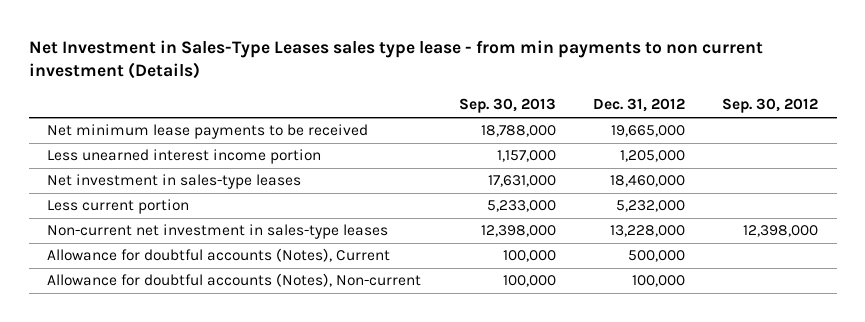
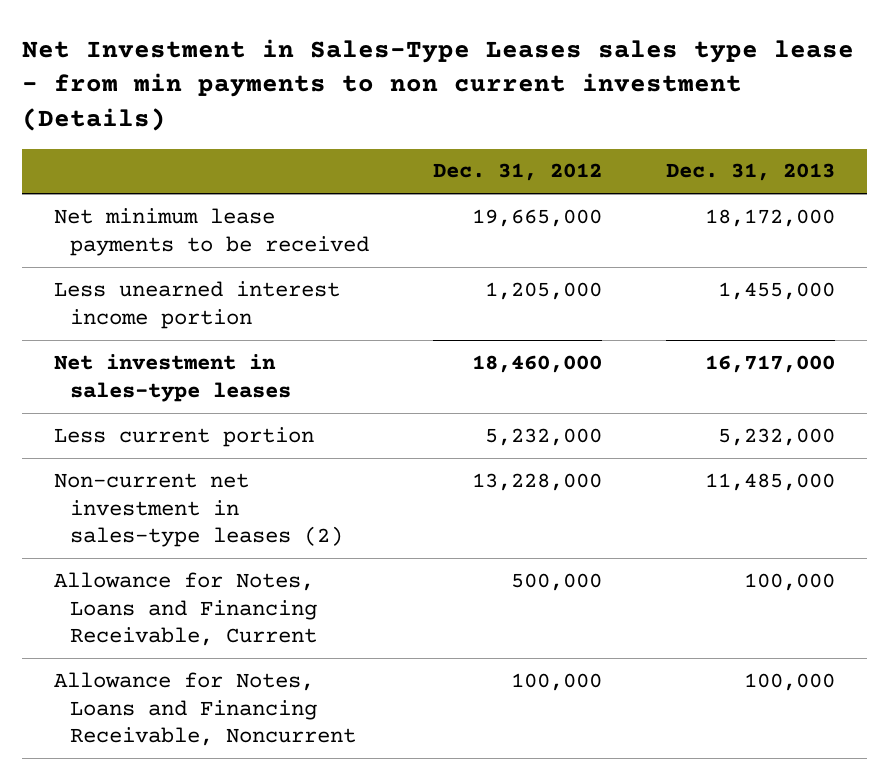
[458,98,556,114] Sep. 30, 2013 -> none
[722,98,819,114] Sep. 30, 2012 -> none
none -> [665,163,835,182] Dec. 31, 2013
[47,224,389,240] Non-current net investment in sales-type leases -> [53,472,343,548] Non-current net investment in sales-type leases (2)
[47,248,391,263] Allowance for doubtful accounts (Notes), Current -> [53,571,317,647] Allowance for Notes, Loans and Financing Receivable, Current
[47,273,422,288] Allowance for doubtful accounts (Notes), Non-current -> [53,671,356,747] Allowance for Notes, Loans and Financing Receivable, Noncurrent

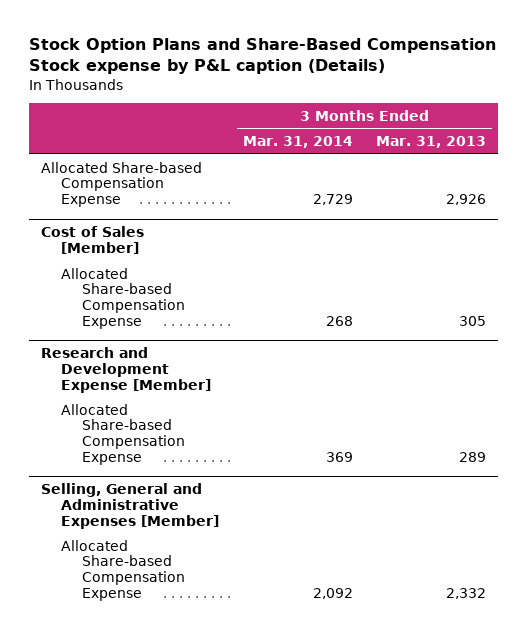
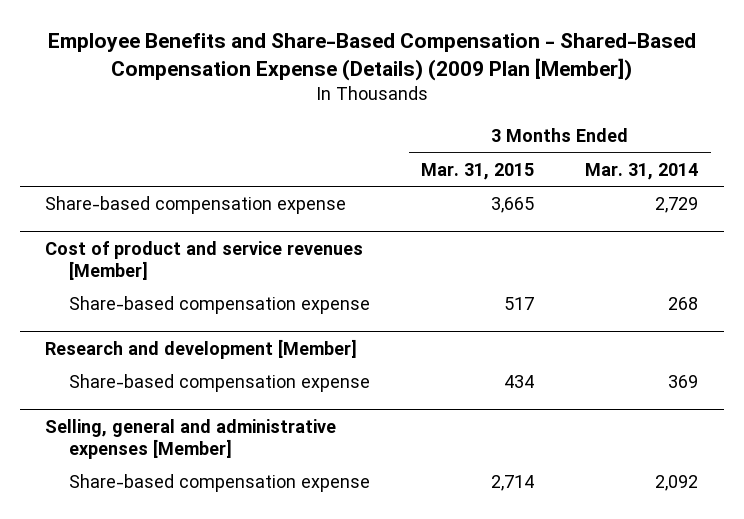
[29,38,497,75] Stock Option Plans and Share-Based Compensation Stock expense by P&L caption (Details) -> [47,32,696,82] Employee Benefits and Share-Based Compensation - Shared-Based Compensation Expense (Details) (2009 Plan [Member])
[376,135,487,148] Mar. 31, 2013 -> none
none -> [421,162,535,180] Mar. 31, 2015
[40,226,144,255] Cost of Sales [Member] -> none
[40,161,202,207] Allocated Share-based Compensation Expense -> [45,196,347,215] Share-based compensation expense
none -> [45,241,364,280] Cost of product and service revenues [Member]
[61,267,185,329] Allocated Share-based Compensation Expense -> [69,296,371,315] Share-based compensation expense
[40,347,212,393] Research and Development Expense [Member] -> [45,339,358,360] Research and development [Member]
[61,403,185,465] Allocated Share-based Compensation Expense -> [69,374,371,393] Share-based compensation expense
[40,483,220,529] Selling, General and Administrative Expenses [Member] -> [45,419,337,459] Selling, general and administrative expenses [Member]
[61,539,185,601] Allocated Share-based Compensation Expense -> [69,474,371,493] Share-based compensation expense

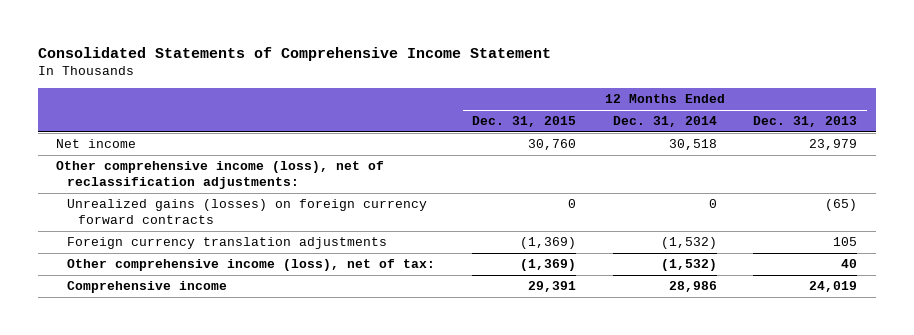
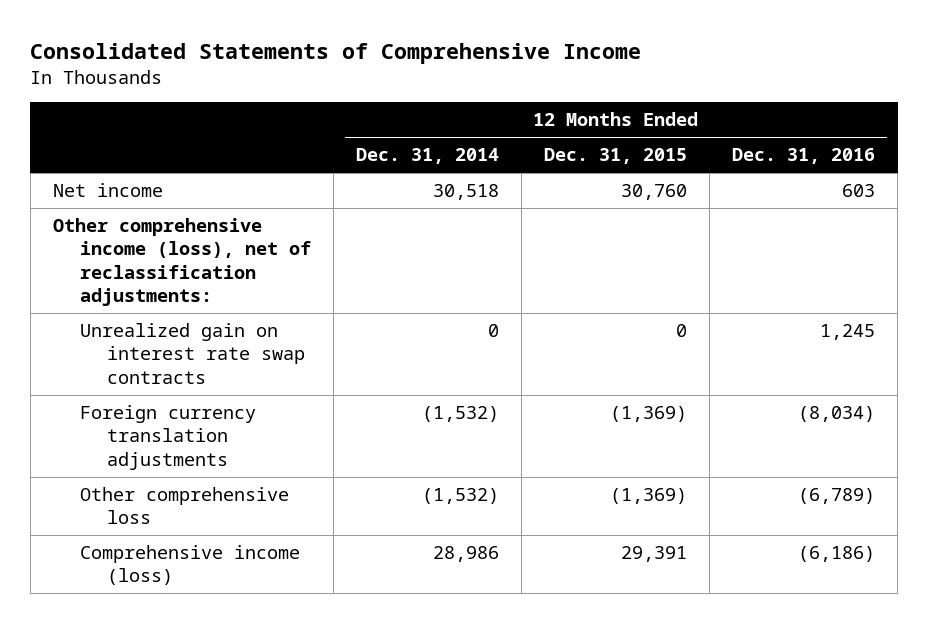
[37,46,551,61] Consolidated Statements of Comprehensive Income Statement -> [30,42,642,64] Consolidated Statements of Comprehensive Income
[753,116,858,128] Dec. 31, 2013 -> none
none -> [732,148,876,165] Dec. 31, 2016
[67,199,428,225] Unrealized gains (losses) on foreign currency forward contracts -> [80,323,306,384] Unrealized gain on interest rate swap contracts
[67,259,436,272] Other comprehensive income (loss), net of tax: -> [80,487,290,525] Other comprehensive loss
[67,281,228,294] Comprehensive income -> [80,545,301,586] Comprehensive income (loss)

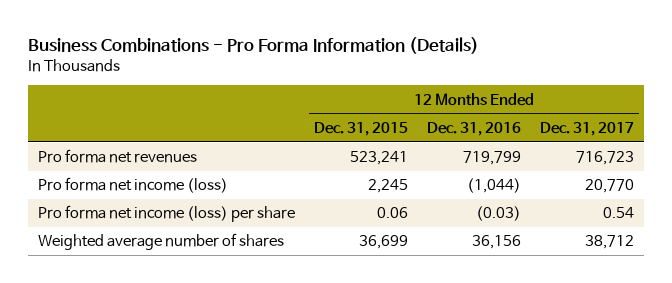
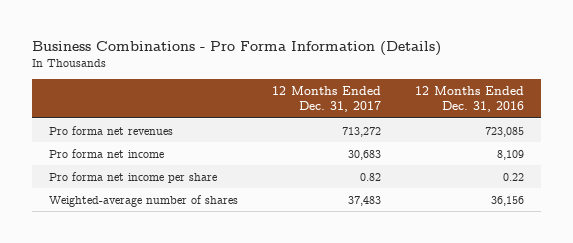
[313,122,408,137] Dec. 31, 2015 -> none
[463,151,522,166] 719,799 -> [484,126,524,137] 723,085
[576,151,635,166] 716,723 -> [341,126,381,137] 713,272
[37,177,228,194] Pro forma net income (loss) -> [48,148,164,158] Pro forma net income
[467,178,522,194] (1,044) -> [496,149,524,160] 8,109
[585,179,635,194] 20,770 -> [347,149,381,160] 30,683
[37,205,295,223] Pro forma net income (loss) per share -> [48,171,217,183] Pro forma net income per share
[476,206,522,222] (0.03) -> [502,172,524,181] 0.22
[603,207,635,219] 0.54 -> [359,172,381,181] 0.82
[37,233,284,251] Weighted average number of shares -> [48,194,238,207] Weighted-average number of shares
[585,235,635,250] 38,712 -> [347,195,381,206] 37,483

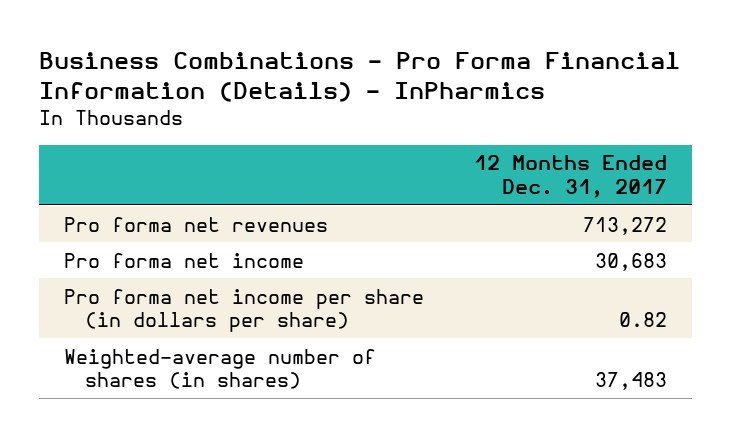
[31,40,441,56] Business Combinations - Pro Forma Information (Details) -> [38,52,680,103] Business Combinations - Pro Forma Financial Information (Details) - InPharmics
[414,86,524,113] 12 Months Ended Dec. 31, 2016 -> none
[48,171,217,183] Pro forma net income per share -> [63,288,424,333] Pro forma net income per share (in dollars per share)
[48,194,238,207] Weighted-average number of shares -> [63,348,376,390] Weighted-average number of shares (in shares)

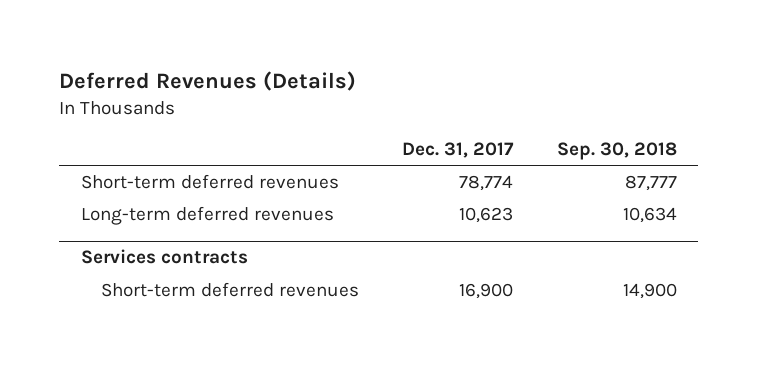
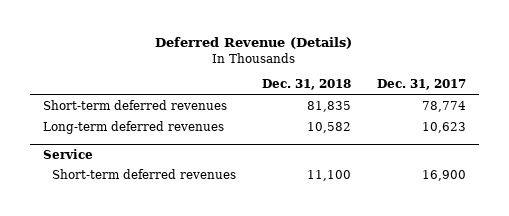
[59,71,357,92] Deferred Revenues (Details) -> [155,37,353,50] Deferred Revenue (Details)
[556,142,677,161] Sep. 30, 2018 -> none
none -> [262,79,352,91] Dec. 31, 2018
[80,249,248,265] Services contracts -> [42,148,93,159] Service

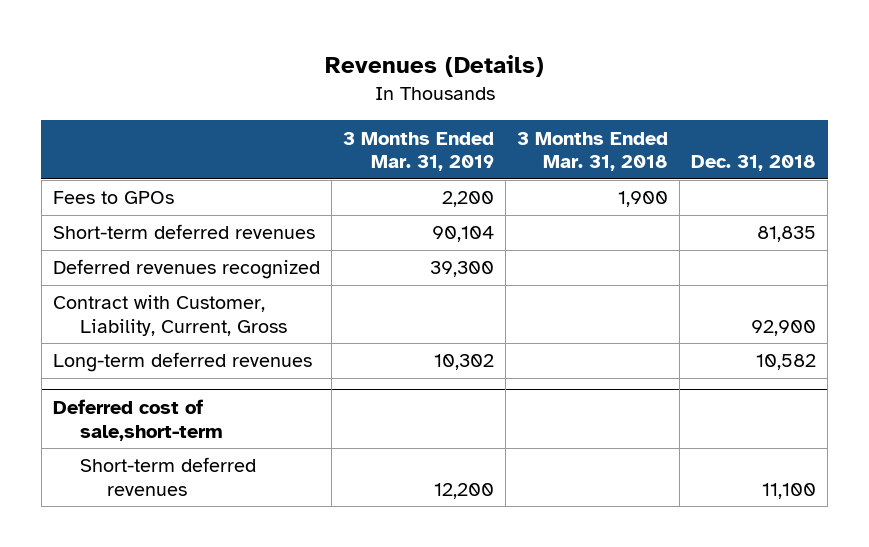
[155,37,353,50] Deferred Revenue (Details) -> [324,54,544,77] Revenues (Details)
[377,79,467,91] Dec. 31, 2017 -> none
none -> [342,131,494,171] 3 Months Ended Mar. 31, 2019
none -> [517,131,669,171] 3 Months Ended Mar. 31, 2018
none -> [52,191,174,205] Fees to GPOs
none -> [52,259,320,280] Deferred revenues recognized
none -> [52,295,287,336] Contract with Customer, Liability, Current, Gross
[42,148,93,159] Service -> [52,399,223,441] Deferred cost of sale,short-term

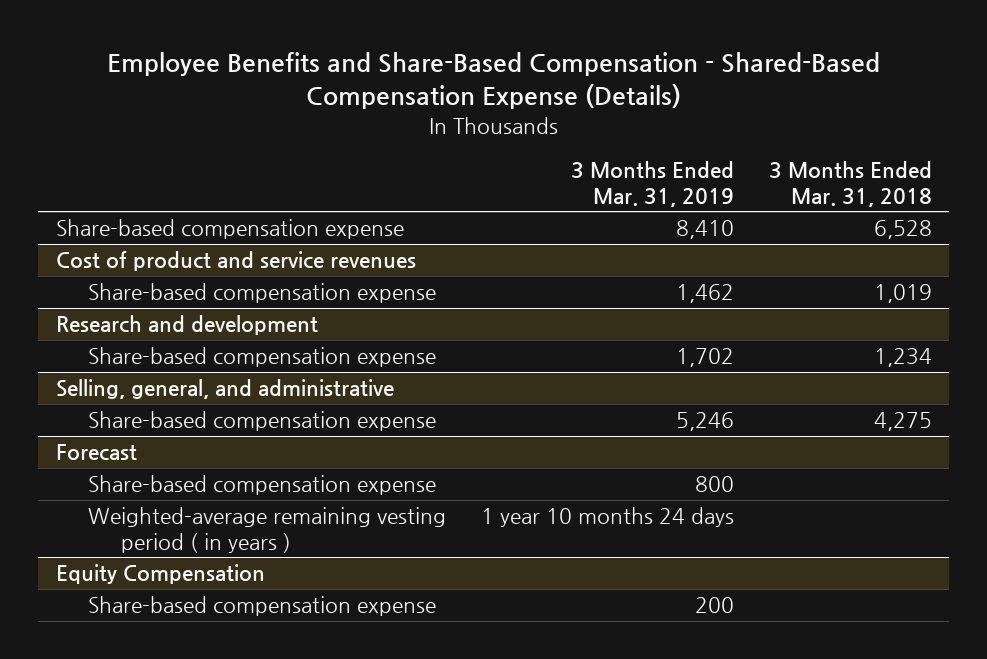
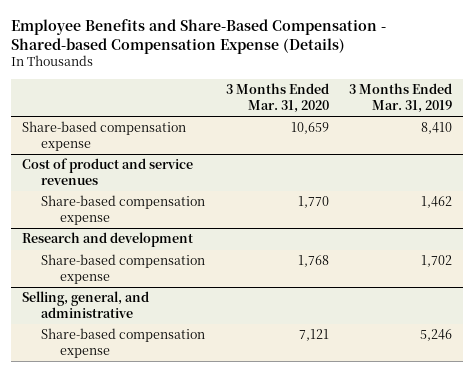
[106,52,880,110] Employee Benefits and Share-Based Compensation - Shared-Based Compensation Expense (Details) -> [11,18,387,54] Employee Benefits and Share-Based Compensation - Shared-based Compensation Expense (Details)
[768,161,932,207] 3 Months Ended Mar. 31, 2018 -> none
none -> [225,83,329,113] 3 Months Ended Mar. 31, 2020
[55,444,137,462] Forecast -> none
[88,475,437,496] Share-based compensation expense -> none
[88,507,447,553] Weighted-average remaining vesting period ( in years ) -> none
[55,564,265,585] Equity Compensation -> none
[88,596,437,617] Share-based compensation expense -> none

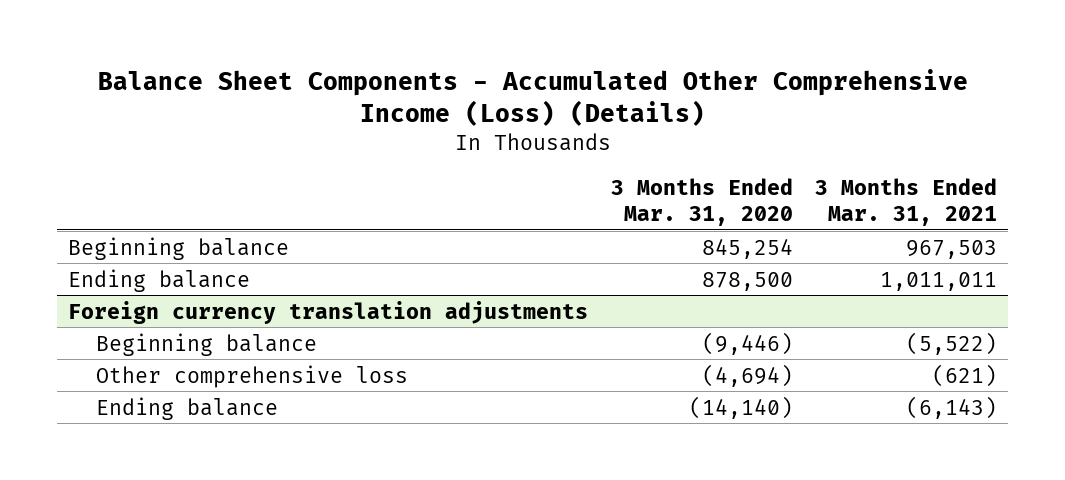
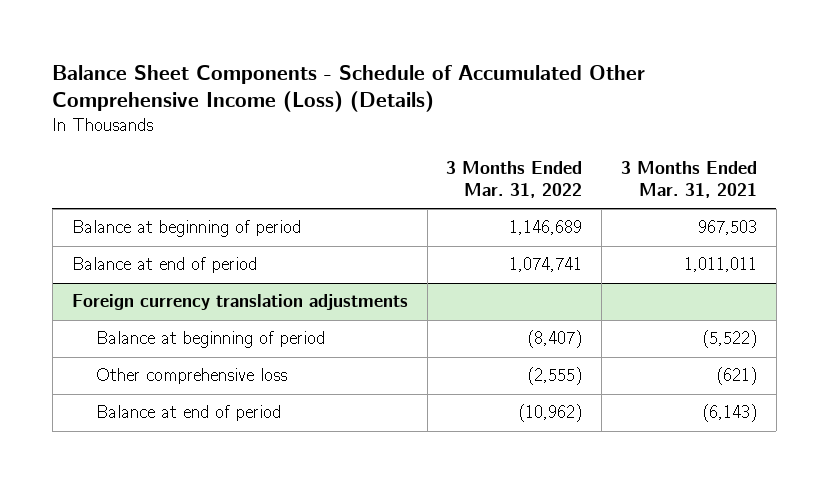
[97,68,968,127] Balance Sheet Components - Accumulated Other Comprehensive Income (Loss) (Details) -> [52,64,646,113] Balance Sheet Components - Schedule of Accumulated Other Comprehensive Income (Loss) (Details)
[610,177,793,226] 3 Months Ended Mar. 31, 2020 -> none
none -> [446,160,583,198] 3 Months Ended Mar. 31, 2022
[68,236,290,260] Beginning balance -> [71,220,301,238] Balance at beginning of period
[68,268,251,292] Ending balance -> [71,257,257,274] Balance at end of period
[95,332,317,356] Beginning balance -> [96,331,326,349] Balance at beginning of period
[95,396,278,420] Ending balance -> [96,405,282,422] Balance at end of period

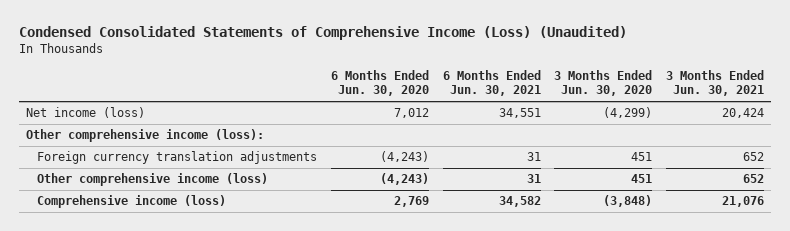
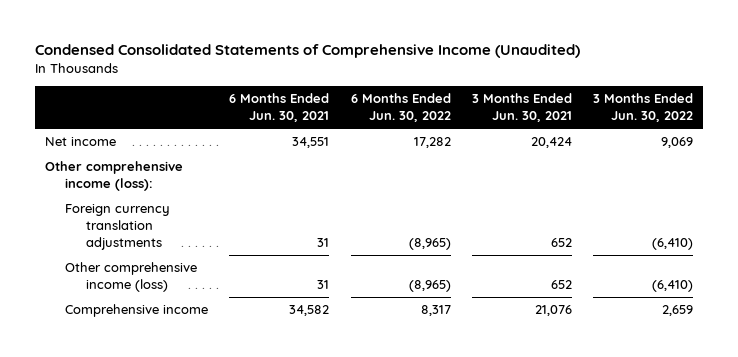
[19,26,628,41] Condensed Consolidated Statements of Comprehensive Income (Loss) (Unaudited) -> [34,44,580,59] Condensed Consolidated Statements of Comprehensive Income (Unaudited)
[330,69,429,97] 6 Months Ended Jun. 30, 2020 -> none
[554,69,653,97] 3 Months Ended Jun. 30, 2020 -> none
none -> [350,93,451,123] 6 Months Ended Jun. 30, 2022
none -> [592,93,693,123] 3 Months Ended Jun. 30, 2022
[25,107,145,119] Net income (loss) -> [45,137,117,147] Net income
[37,195,227,209] Comprehensive income (loss) -> [65,304,209,318] Comprehensive income

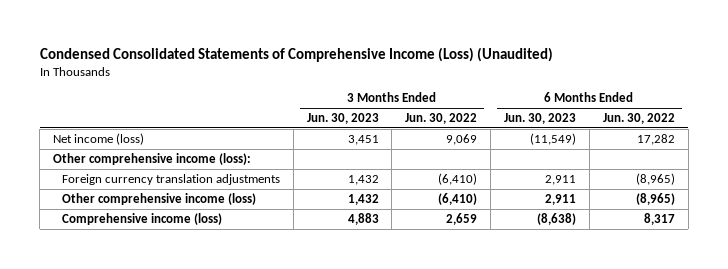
[34,44,580,59] Condensed Consolidated Statements of Comprehensive Income (Unaudited) -> [39,47,553,63] Condensed Consolidated Statements of Comprehensive Income (Loss) (Unaudited)
[229,93,330,123] 6 Months Ended Jun. 30, 2021 -> none
[471,93,572,123] 3 Months Ended Jun. 30, 2021 -> none
none -> [306,112,379,124] Jun. 30, 2023
none -> [504,112,577,124] Jun. 30, 2023
[45,137,117,147] Net income -> [53,132,145,145] Net income (loss)
[65,304,209,318] Comprehensive income -> [61,212,222,225] Comprehensive income (loss)

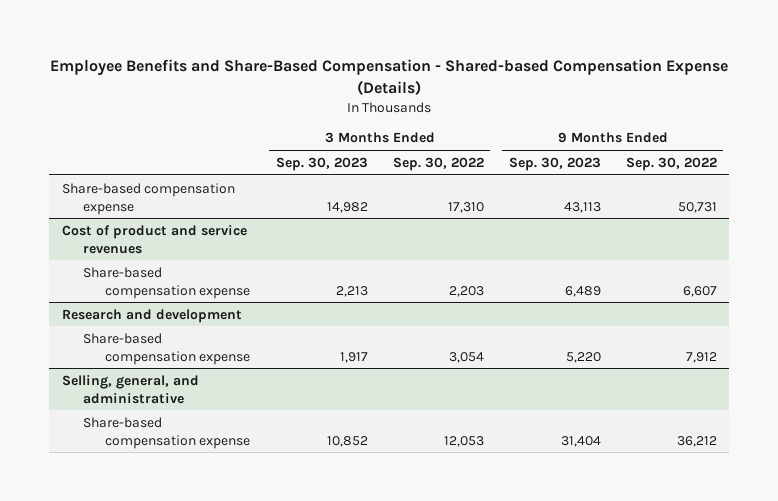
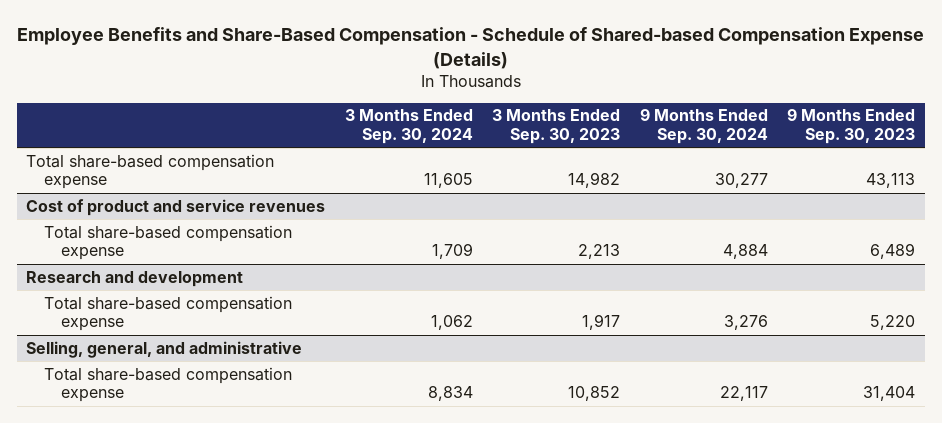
[50,58,729,95] Employee Benefits and Share-Based Compensation - Shared-based Compensation Expense (Details) -> [16,27,924,69] Employee Benefits and Share-Based Compensation - Schedule of Shared-based Compensation Expense (Details)
[392,156,484,171] Sep. 30, 2022 -> none
[625,156,717,171] Sep. 30, 2022 -> none
none -> [344,109,473,145] 3 Months Ended Sep. 30, 2024
none -> [639,108,768,145] 9 Months Ended Sep. 30, 2024
[61,182,235,215] Share-based compensation expense -> [26,153,275,190] Total share-based compensation expense
[83,266,251,299] Share-based compensation expense -> [43,224,292,261] Total share-based compensation expense
[83,332,251,365] Share-based compensation expense -> [43,295,292,332] Total share-based compensation expense
[83,416,251,449] Share-based compensation expense -> [43,366,292,403] Total share-based compensation expense

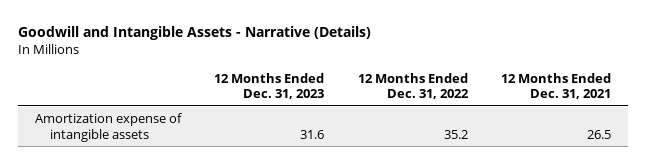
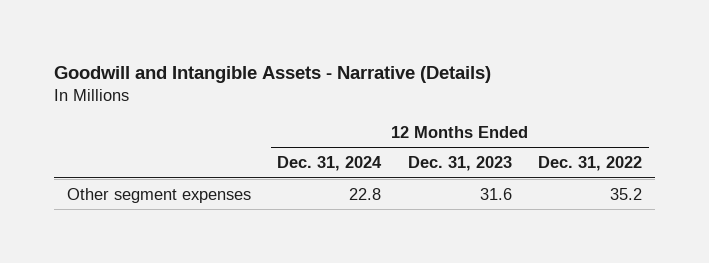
[501,72,612,100] 12 Months Ended Dec. 31, 2021 -> none
none -> [277,156,383,172] Dec. 31, 2024
[34,112,182,142] Amortization expense of intangible assets -> [67,187,252,203] Other segment expenses

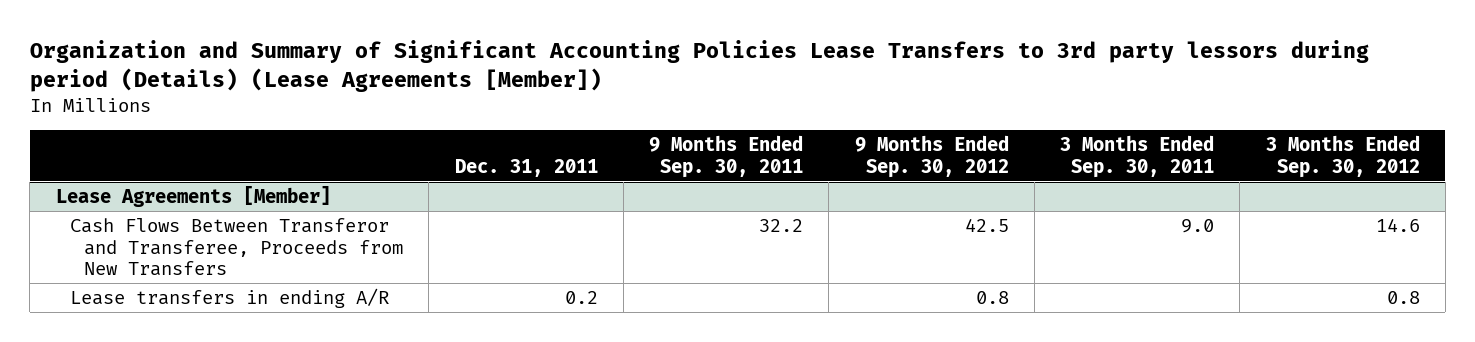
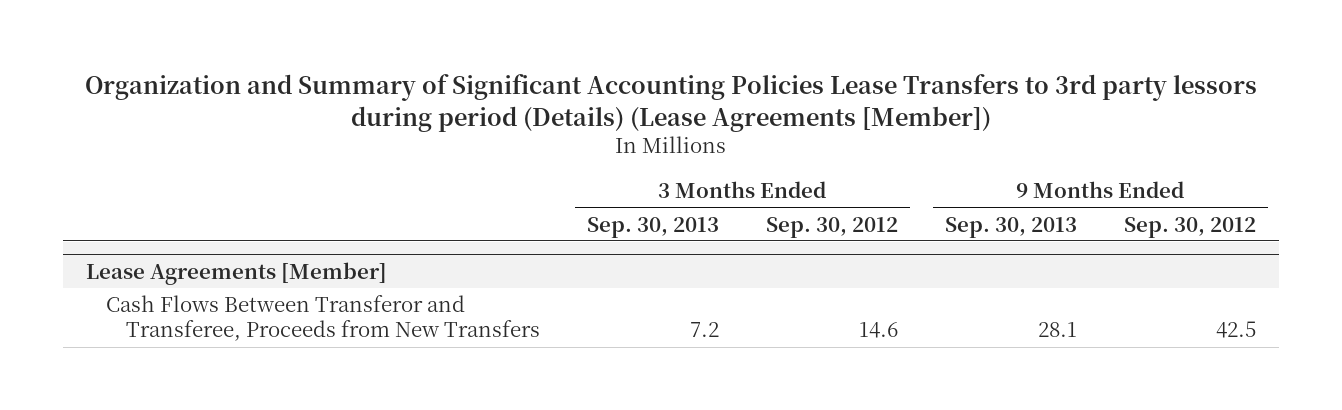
[454,158,598,177] Dec. 31, 2011 -> none
[649,135,804,178] 9 Months Ended Sep. 30, 2011 -> none
[1060,135,1215,178] 3 Months Ended Sep. 30, 2011 -> none
none -> [586,216,719,238] Sep. 30, 2013
none -> [944,216,1077,238] Sep. 30, 2013
[69,288,389,309] Lease transfers in ending A/R -> none

